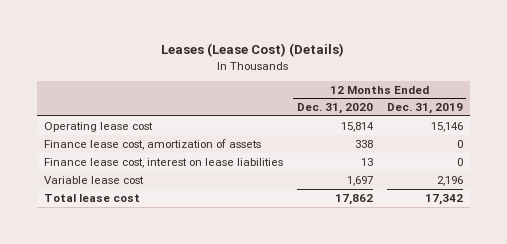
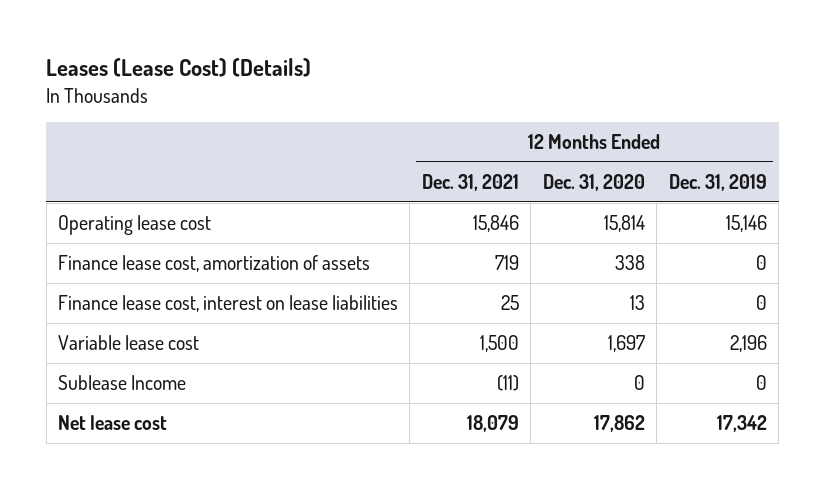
none -> [421,173,519,191] Dec. 31, 2021
none -> [57,375,186,391] Sublease Income
[43,193,140,202] Total lease cost -> [57,415,167,431] Net lease cost

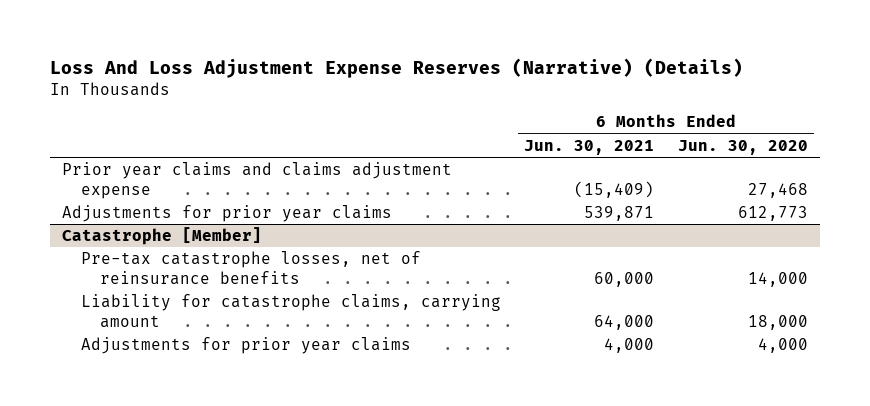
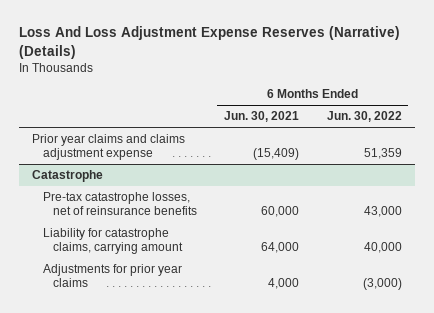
[677,139,808,155] Jun. 30, 2020 -> none
none -> [326,111,402,123] Jun. 30, 2022
[61,205,392,223] Adjustments for prior year claims -> none
[61,227,262,246] Catastrophe [Member] -> [32,170,104,183] Catastrophe

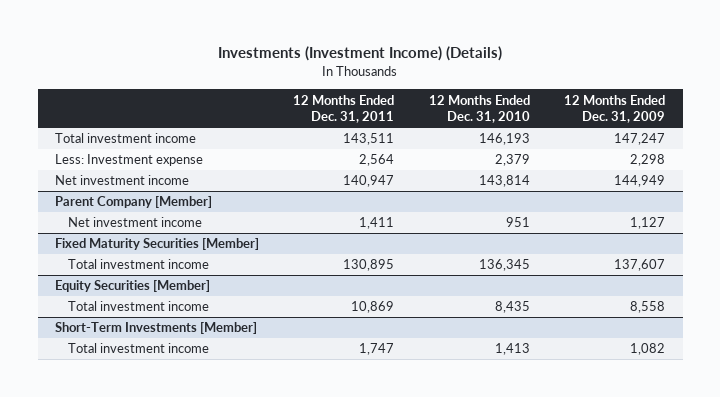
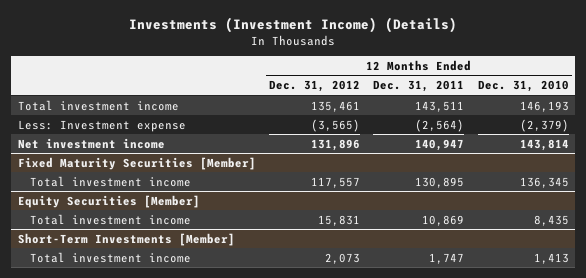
[564,94,666,124] 12 Months Ended Dec. 31, 2009 -> none
none -> [268,80,360,93] Dec. 31, 2012
[359,154,395,167] 2,564 -> [415,118,465,132] (2,564)
[494,154,530,167] 2,379 -> [519,118,569,132] (2,379)
[55,196,213,209] Parent Company [Member] -> none
[68,217,203,228] Net investment income -> none

